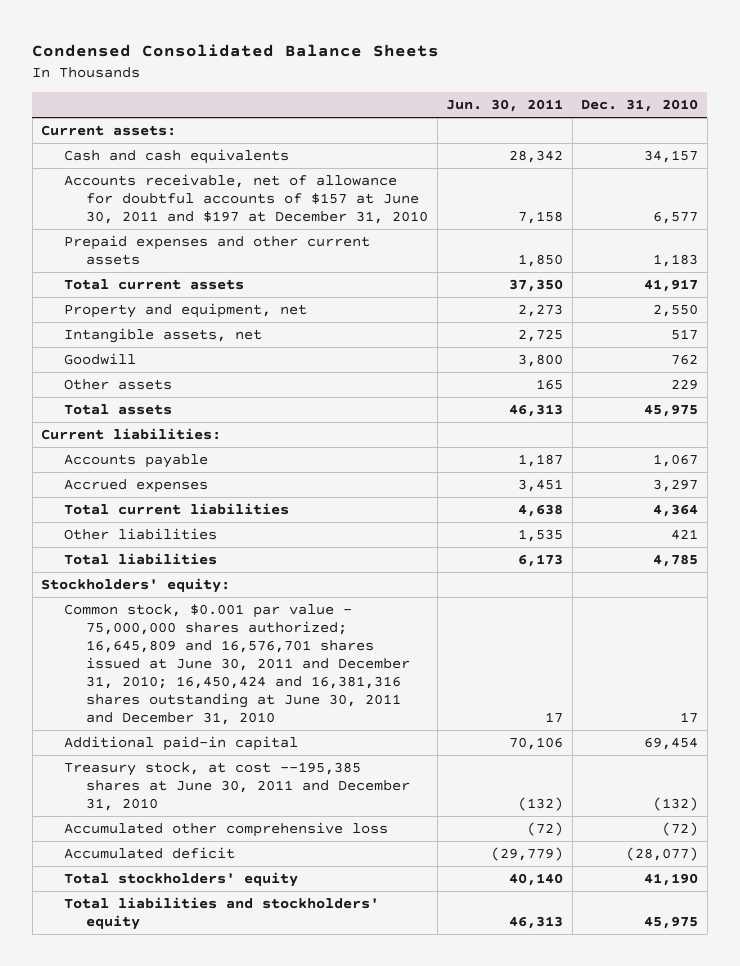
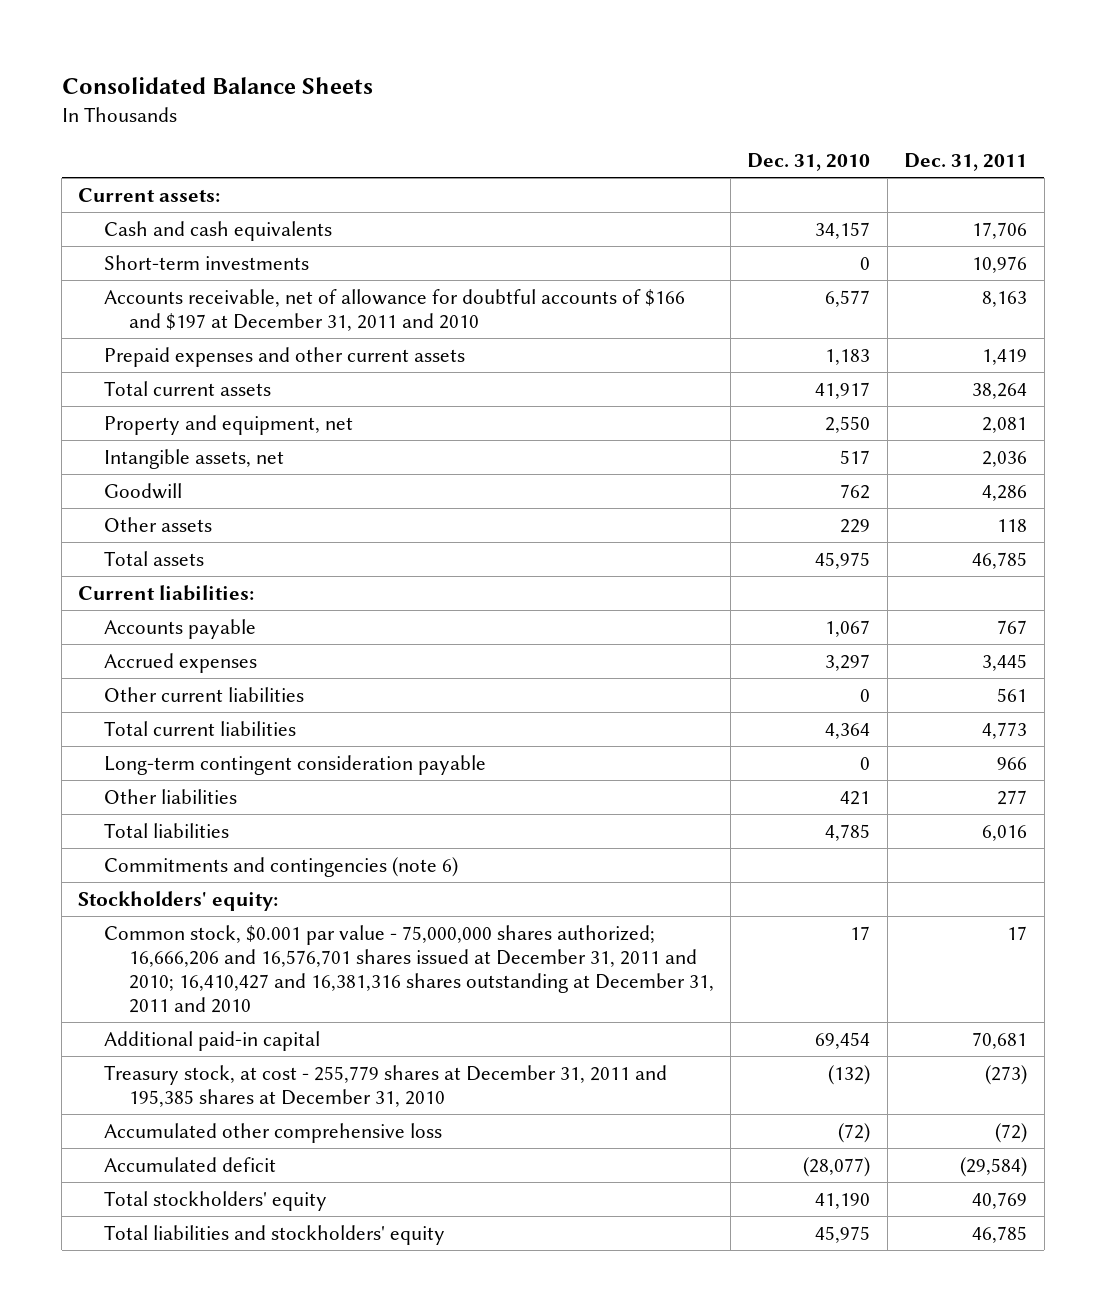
[32,44,440,58] Condensed Consolidated Balance Sheets -> [61,77,373,95] Consolidated Balance Sheets
[446,99,564,113] Jun. 30, 2011 -> none
none -> [904,153,1028,172] Dec. 31, 2011
none -> [103,254,309,270] Short-term investments
[63,174,429,225] Accounts receivable, net of allowance for doubtful accounts of $157 at June 30, 2011 and $197 at December 31, 2010 -> [103,288,685,331] Accounts receivable, net of allowance for doubtful accounts of $166 and $197 at December 31, 2011 and 2010
none -> [103,686,304,702] Other current liabilities
none -> [103,754,486,775] Long-term contingent consideration payable
none -> [103,856,458,877] Commitments and contingencies (note 6)
[63,604,411,725] Common stock, $0.001 par value - 75,000,000 shares authorized; 16,645,809 and 16,576,701 shares issued at June 30, 2011 and December 31, 2010; 16,450,424 and 16,381,316 shares outstanding at June 30, 2011 and December 31, 2010 -> [103,924,714,1014] Common stock, $0.001 par value - 75,000,000 shares authorized; 16,666,206 and 16,576,701 shares issued at December 31, 2011 and 2010; 16,410,427 and 16,381,316 shares outstanding at December 31, 2011 and 2010
[63,762,411,812] Treasury stock, at cost --195,385 shares at June 30, 2011 and December 31, 2010 -> [103,1064,667,1107] Treasury stock, at cost - 255,779 shares at December 31, 2011 and 195,385 shares at December 31, 2010

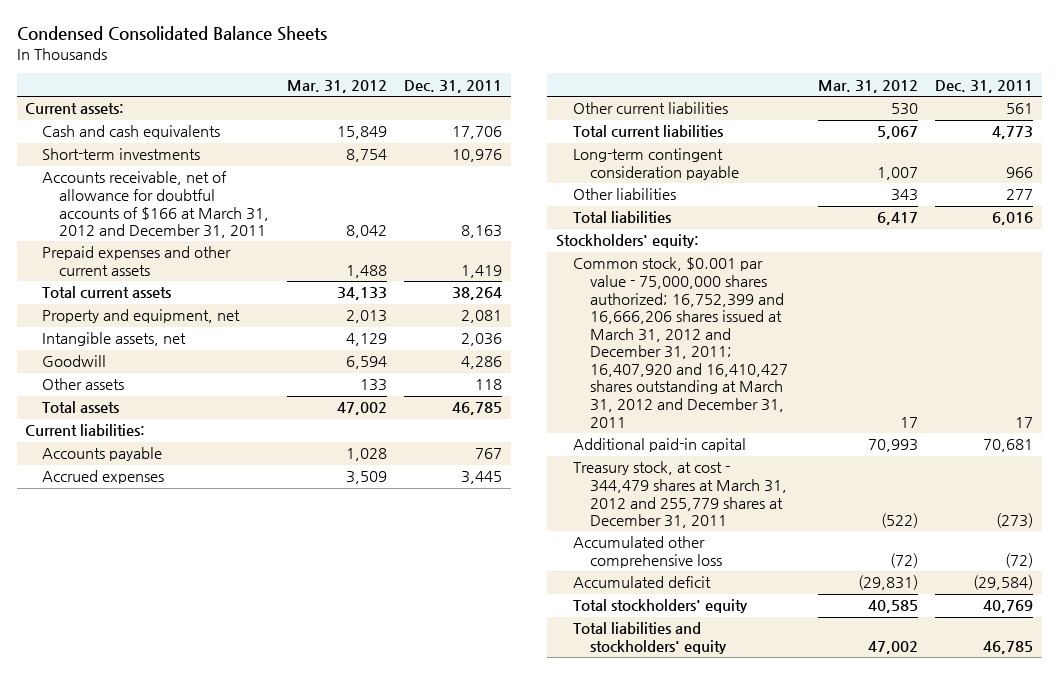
[61,77,373,95] Consolidated Balance Sheets -> [16,26,327,42] Condensed Consolidated Balance Sheets
[747,153,871,172] Dec. 31, 2010 -> none
none -> [286,79,387,93] Mar. 31, 2012
[103,288,685,331] Accounts receivable, net of allowance for doubtful accounts of $166 and $197 at December 31, 2011 and 2010 -> [42,171,269,239] Accounts receivable, net of allowance for doubtful accounts of $166 at March 31, 2012 and December 31, 2011
[103,856,458,877] Commitments and contingencies (note 6) -> none
[103,924,714,1014] Common stock, $0.001 par value - 75,000,000 shares authorized; 16,666,206 and 16,576,701 shares issued at December 31, 2011 and 2010; 16,410,427 and 16,381,316 shares outstanding at December 31, 2011 and 2010 -> [573,257,788,428] Common stock, $0.001 par value - 75,000,000 shares authorized; 16,752,399 and 16,666,206 shares issued at March 31, 2012 and December 31, 2011; 16,407,920 and 16,410,427 shares outstanding at March 31, 2012 and December 31, 2011
[103,1064,667,1107] Treasury stock, at cost - 255,779 shares at December 31, 2011 and 195,385 shares at December 31, 2010 -> [573,461,787,529] Treasury stock, at cost - 344,479 shares at March 31, 2012 and 255,779 shares at December 31, 2011

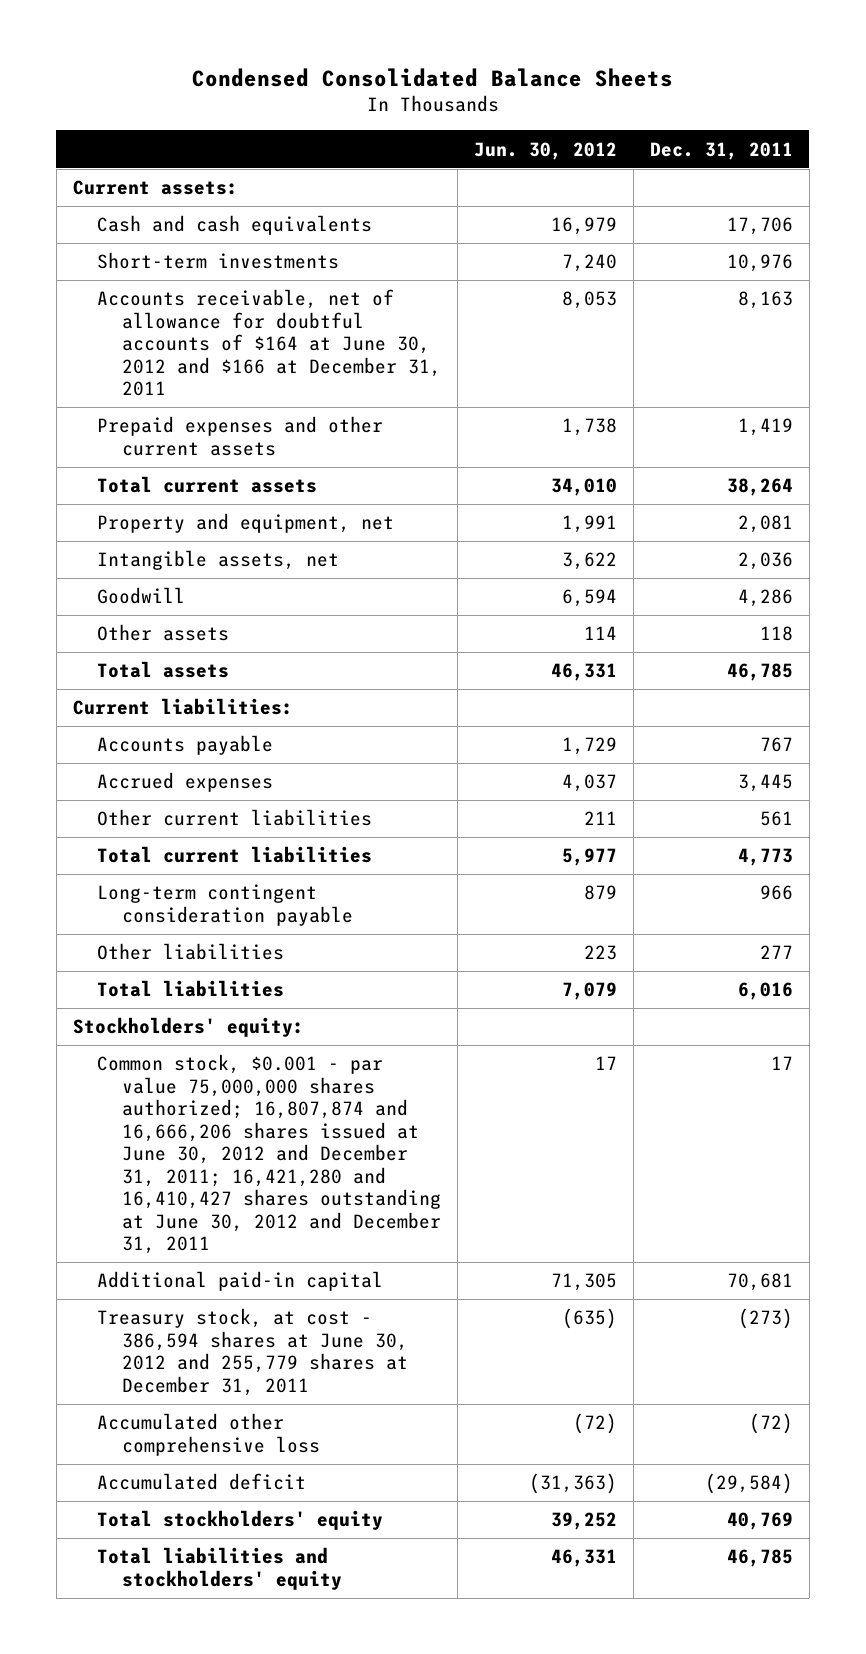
[286,79,387,93] Mar. 31, 2012 -> none
none -> [473,141,617,160] Jun. 30, 2012
[42,171,269,239] Accounts receivable, net of allowance for doubtful accounts of $166 at March 31, 2012 and December 31, 2011 -> [97,289,441,397] Accounts receivable, net of allowance for doubtful accounts of $164 at June 30, 2012 and $166 at December 31, 2011
[573,257,788,428] Common stock, $0.001 par value - 75,000,000 shares authorized; 16,752,399 and 16,666,206 shares issued at March 31, 2012 and December 31, 2011; 16,407,920 and 16,410,427 shares outstanding at March 31, 2012 and December 31, 2011 -> [97,1054,441,1255] Common stock, $0.001 - par value 75,000,000 shares authorized; 16,807,874 and 16,666,206 shares issued at June 30, 2012 and December 31, 2011; 16,421,280 and 16,410,427 shares outstanding at June 30, 2012 and December 31, 2011
[573,461,787,529] Treasury stock, at cost - 344,479 shares at March 31, 2012 and 255,779 shares at December 31, 2011 -> [97,1308,408,1396] Treasury stock, at cost - 386,594 shares at June 30, 2012 and 255,779 shares at December 31, 2011

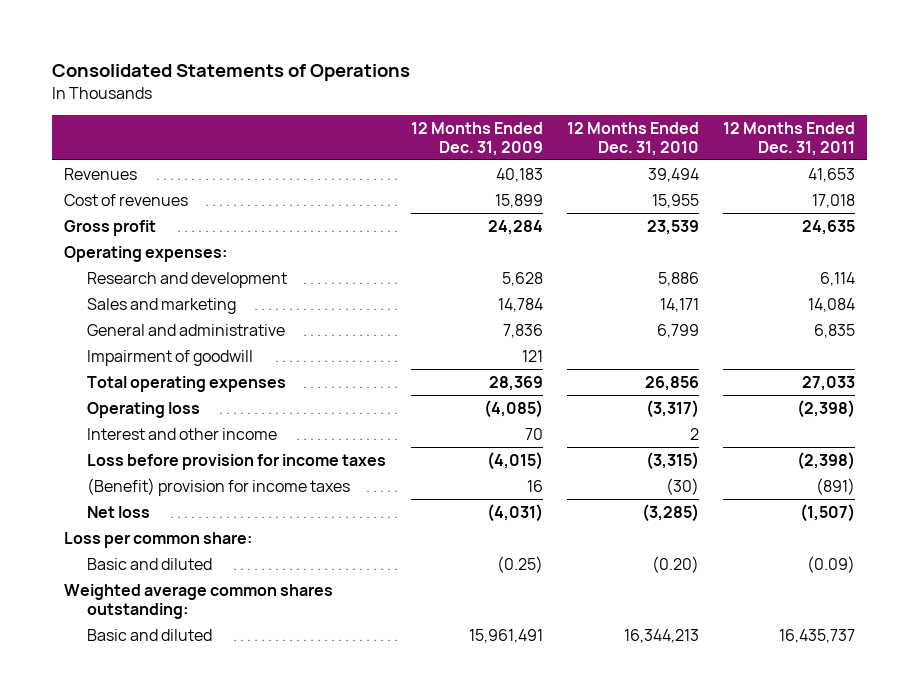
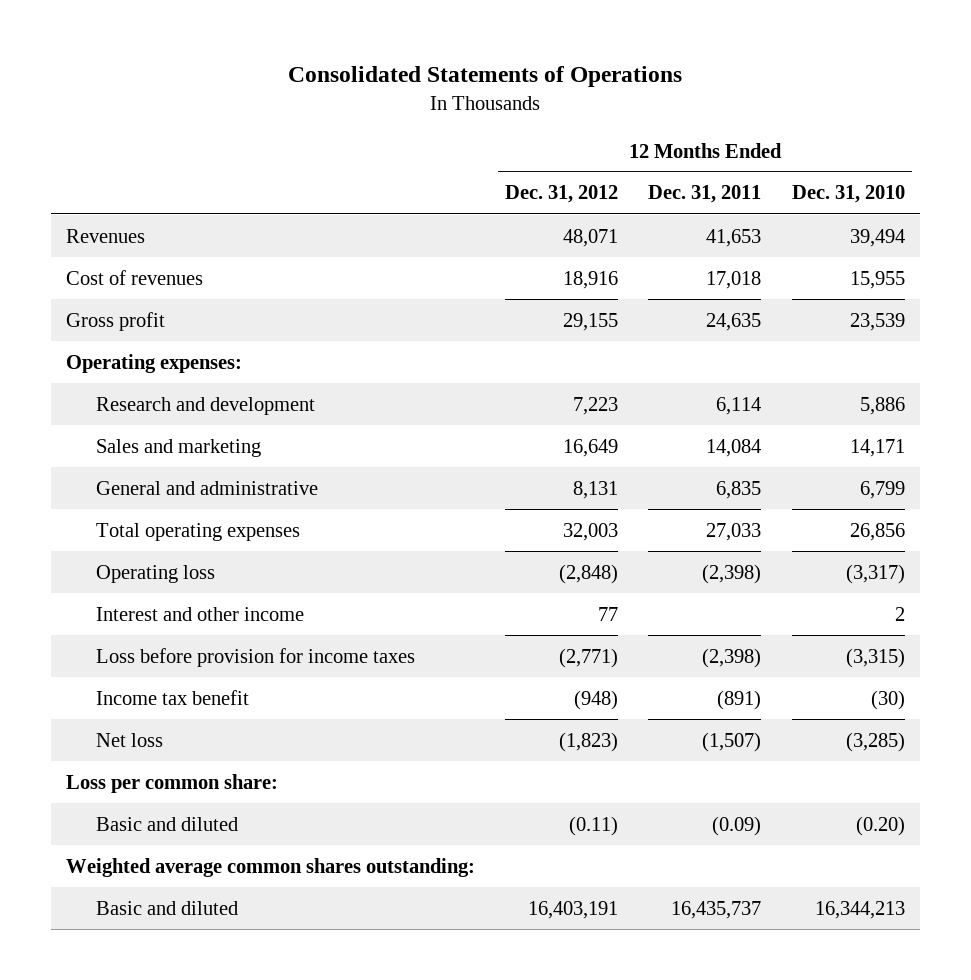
[410,121,543,156] 12 Months Ended Dec. 31, 2009 -> none
none -> [505,185,619,204] Dec. 31, 2012
[87,349,254,366] Impairment of goodwill -> none
[87,477,351,496] (Benefit) provision for income taxes -> [96,689,250,705] Income tax benefit

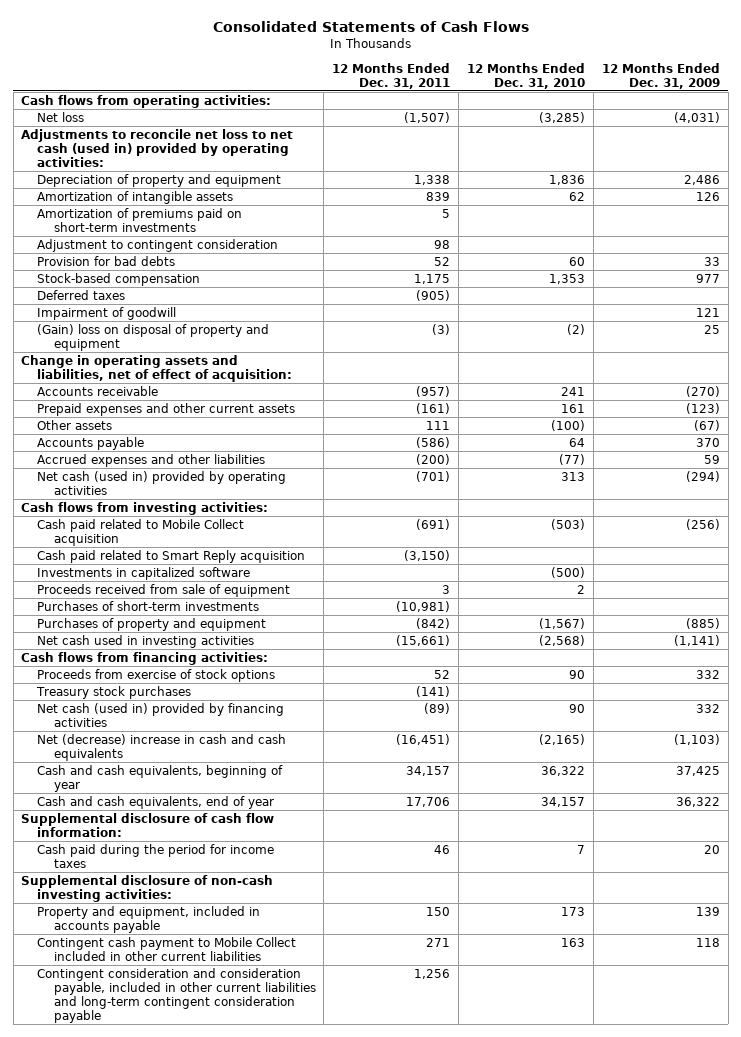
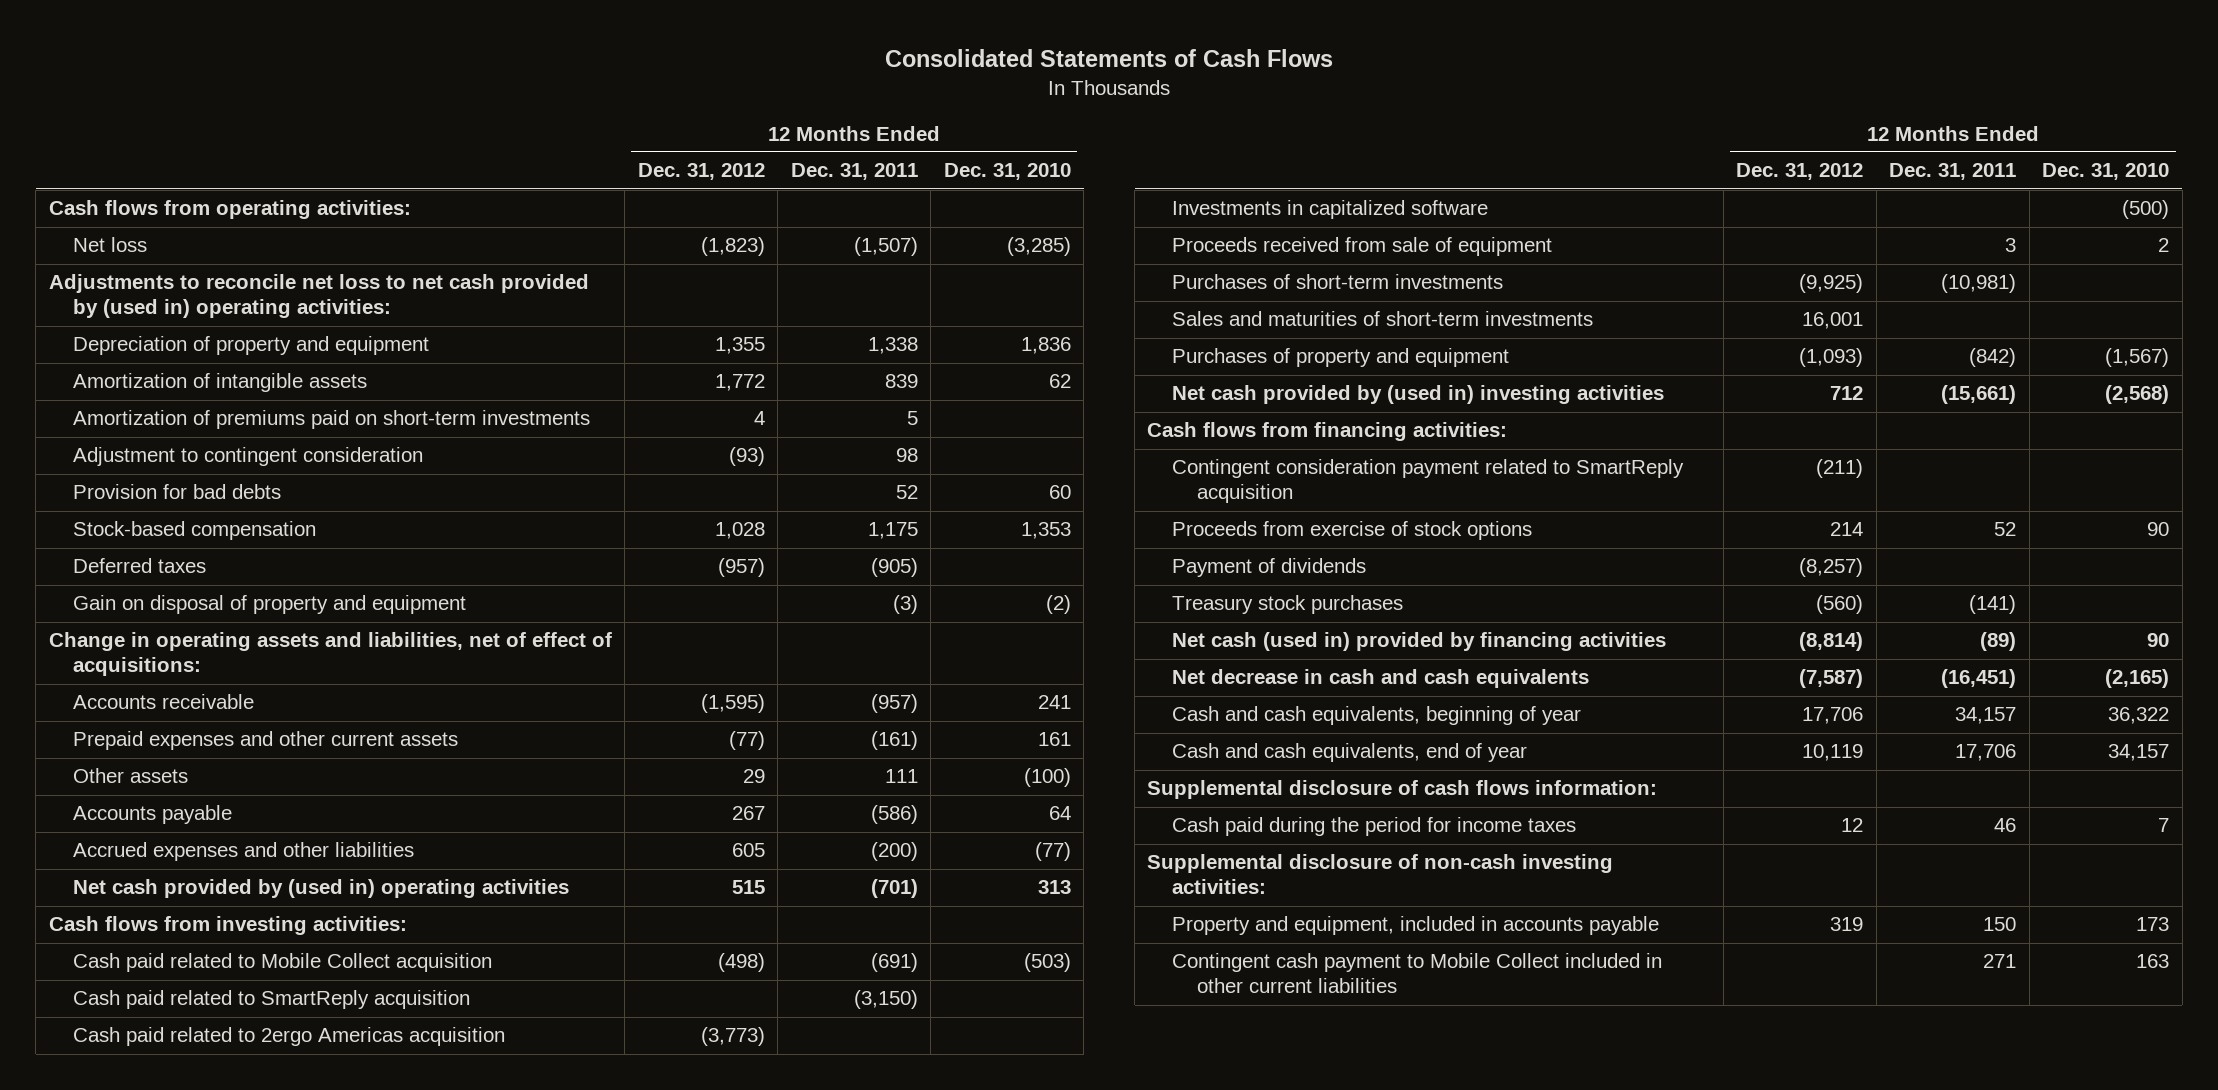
[602,62,721,89] 12 Months Ended Dec. 31, 2009 -> none
none -> [637,163,765,181] Dec. 31, 2012
[21,128,294,167] Adjustments to reconcile net loss to net cash (used in) provided by operating activities: -> [48,274,589,319] Adjustments to reconcile net loss to net cash provided by (used in) operating activities:
[37,306,177,320] Impairment of goodwill -> none
[37,323,270,351] (Gain) loss on disposal of property and equipment -> [73,595,467,615] Gain on disposal of property and equipment
[21,354,293,382] Change in operating assets and liabilities, net of effect of acquisition: -> [48,632,612,677] Change in operating assets and liabilities, net of effect of acquisitions:
[37,470,287,495] Net cash (used in) provided by operating activities -> [73,879,570,899] Net cash provided by (used in) operating activities
[37,549,306,563] Cash paid related to Smart Reply acquisition -> [73,990,471,1010] Cash paid related to SmartReply acquisition
none -> [73,1027,506,1047] Cash paid related to 2ergo Americas acquisition
none -> [1172,311,1594,327] Sales and maturities of short-term investments
[37,634,255,648] Net cash used in investing activities -> [1172,385,1665,405] Net cash provided by (used in) investing activities
none -> [1172,459,1685,504] Contingent consideration payment related to SmartReply acquisition
none -> [1172,558,1367,578] Payment of dividends
[37,733,287,761] Net (decrease) increase in cash and cash equivalents -> [1172,669,1590,689] Net decrease in cash and cash equivalents
[21,812,275,837] Supplemental disclosure of cash flow information: -> [1147,780,1658,800] Supplemental disclosure of cash flows information:
[37,967,316,1023] Contingent consideration and consideration payable, included in other current liabilities and long-term contingent consideration payable -> none

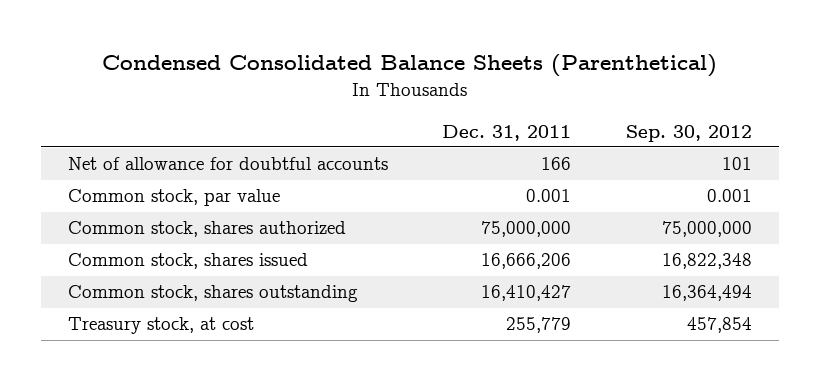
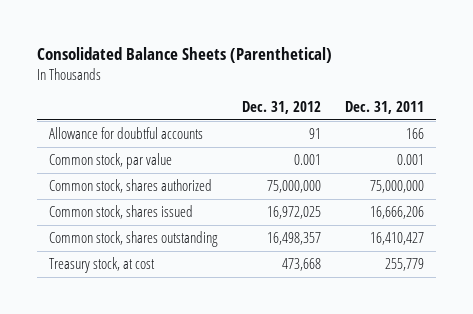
[101,54,717,78] Condensed Consolidated Balance Sheets (Parenthetical) -> [37,46,333,63] Consolidated Balance Sheets (Parenthetical)
[625,124,752,142] Sep. 30, 2012 -> none
none -> [241,101,321,115] Dec. 31, 2012
[67,157,388,171] Net of allowance for doubtful accounts -> [49,126,204,139] Allowance for doubtful accounts

